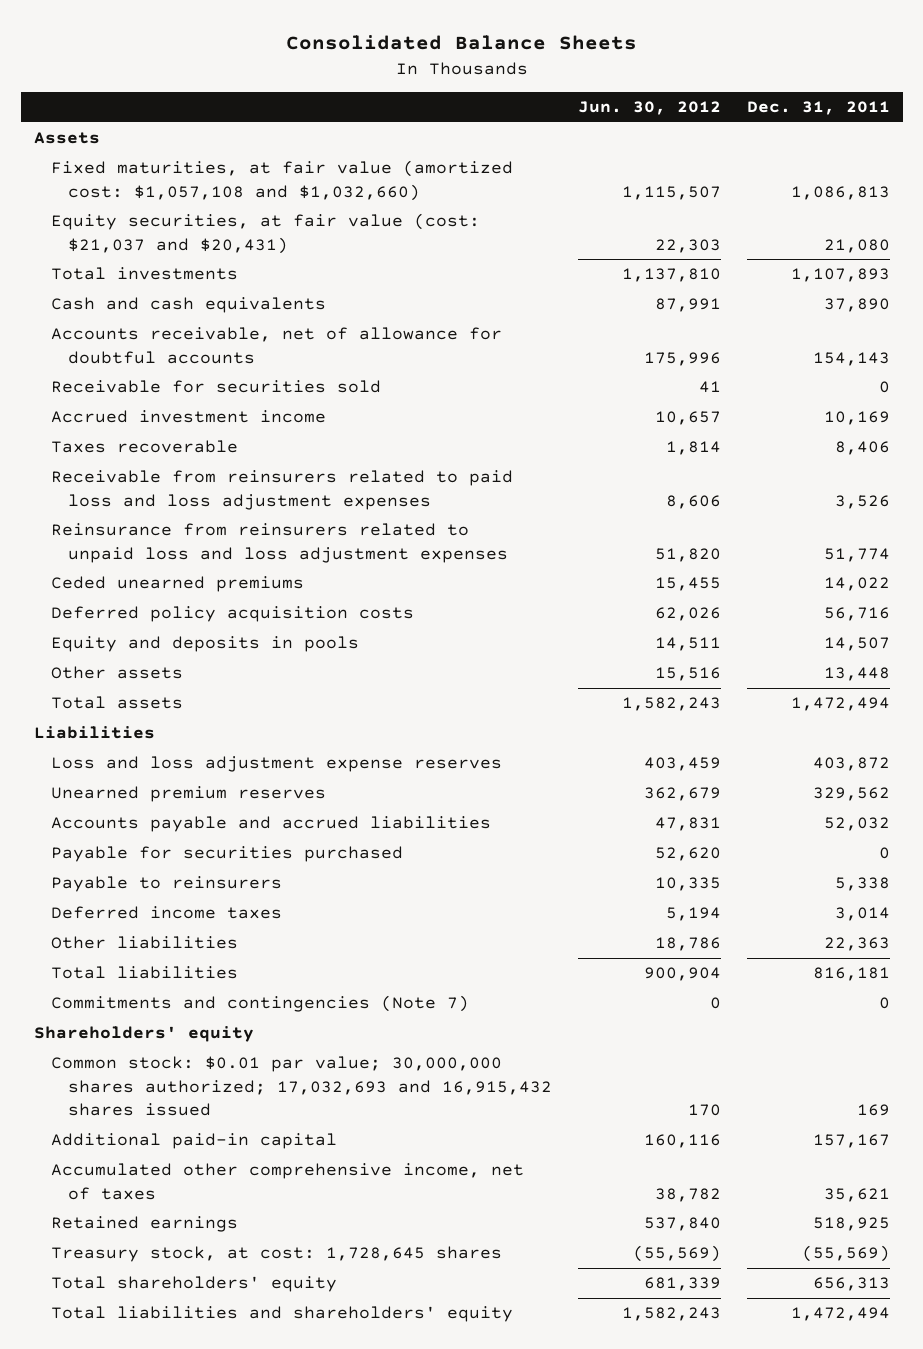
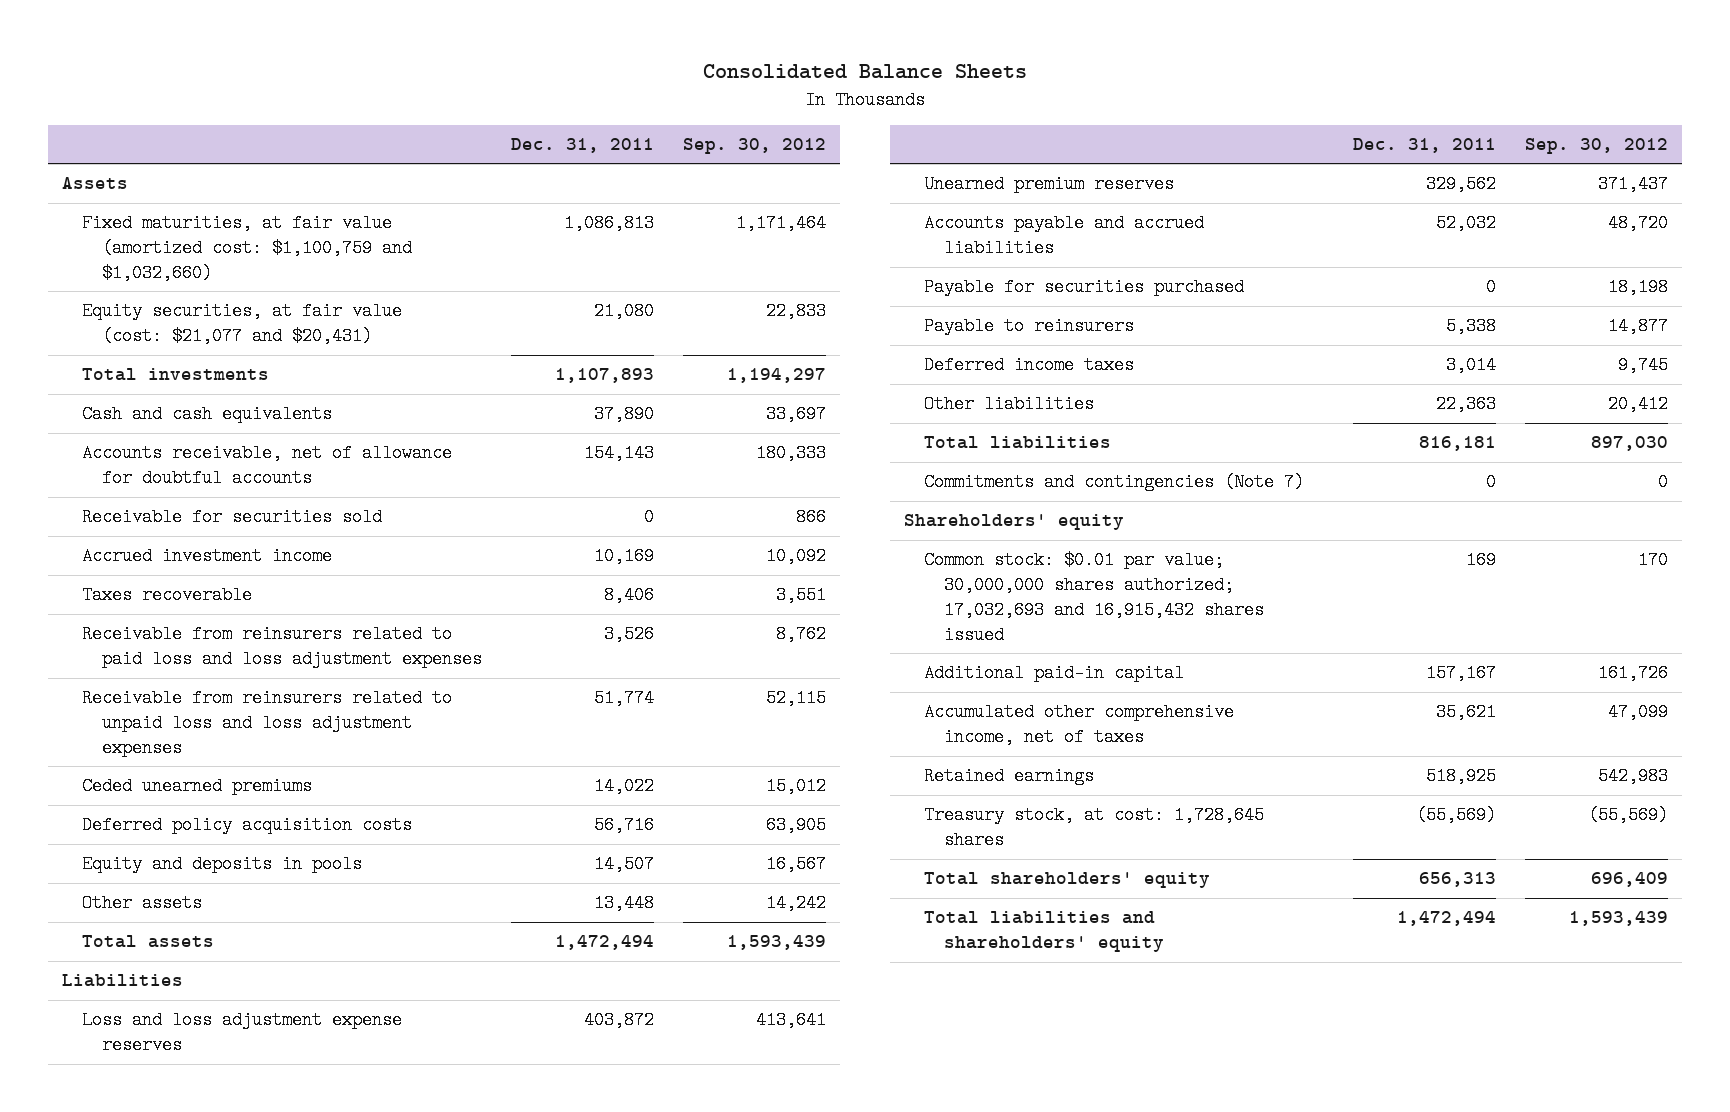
[577,101,721,116] Jun. 30, 2012 -> none
none -> [682,138,826,155] Sep. 30, 2012
[50,160,513,201] Fixed maturities, at fair value (amortized cost: $1,057,108 and $1,032,660) -> [81,214,412,282] Fixed maturities, at fair value (amortized cost: $1,100,759 and $1,032,660)
[50,213,480,254] Equity securities, at fair value (cost: $21,037 and $20,431) -> [81,302,402,346] Equity securities, at fair value (cost: $21,077 and $20,431)
[50,523,508,563] Reinsurance from reinsurers related to unpaid loss and loss adjustment expenses -> [81,689,452,757] Receivable from reinsurers related to unpaid loss and loss adjustment expenses

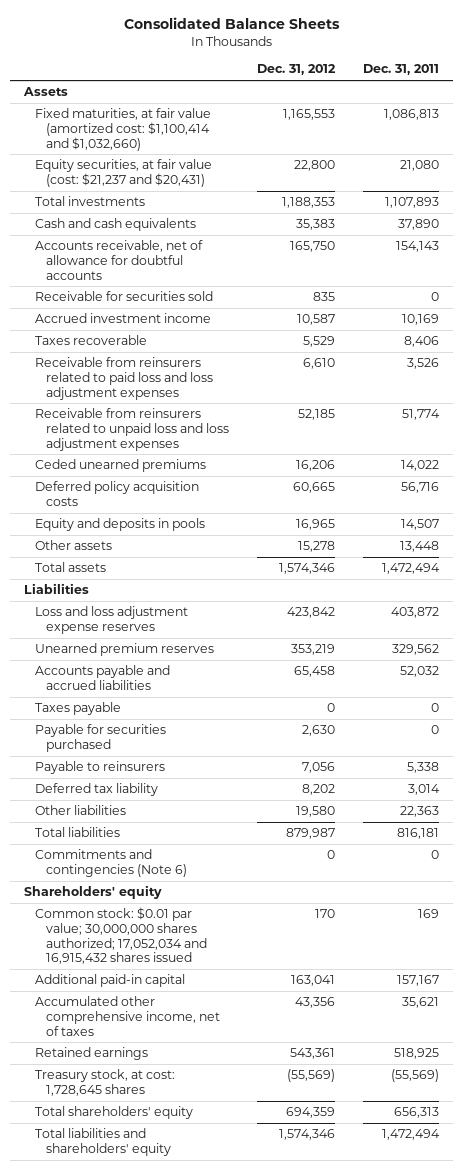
[682,138,826,155] Sep. 30, 2012 -> none
none -> [256,64,336,76] Dec. 31, 2012
[81,214,412,282] Fixed maturities, at fair value (amortized cost: $1,100,759 and $1,032,660) -> [34,108,211,151] Fixed maturities, at fair value (amortized cost: $1,100,414 and $1,032,660)
[81,302,402,346] Equity securities, at fair value (cost: $21,077 and $20,431) -> [34,159,212,187] Equity securities, at fair value (cost: $21,237 and $20,431)
none -> [34,702,121,716] Taxes payable
[923,356,1134,375] Deferred income taxes -> [34,783,158,797] Deferred tax liability
[923,473,1304,492] Commitments and contingencies (Note 7) -> [34,849,187,877] Commitments and contingencies (Note 6)
[923,551,1264,644] Common stock: $0.01 par value; 30,000,000 shares authorized; 17,032,693 and 16,915,432 shares issued -> [34,907,207,965] Common stock: $0.01 par value; 30,000,000 shares authorized; 17,052,034 and 16,915,432 shares issued

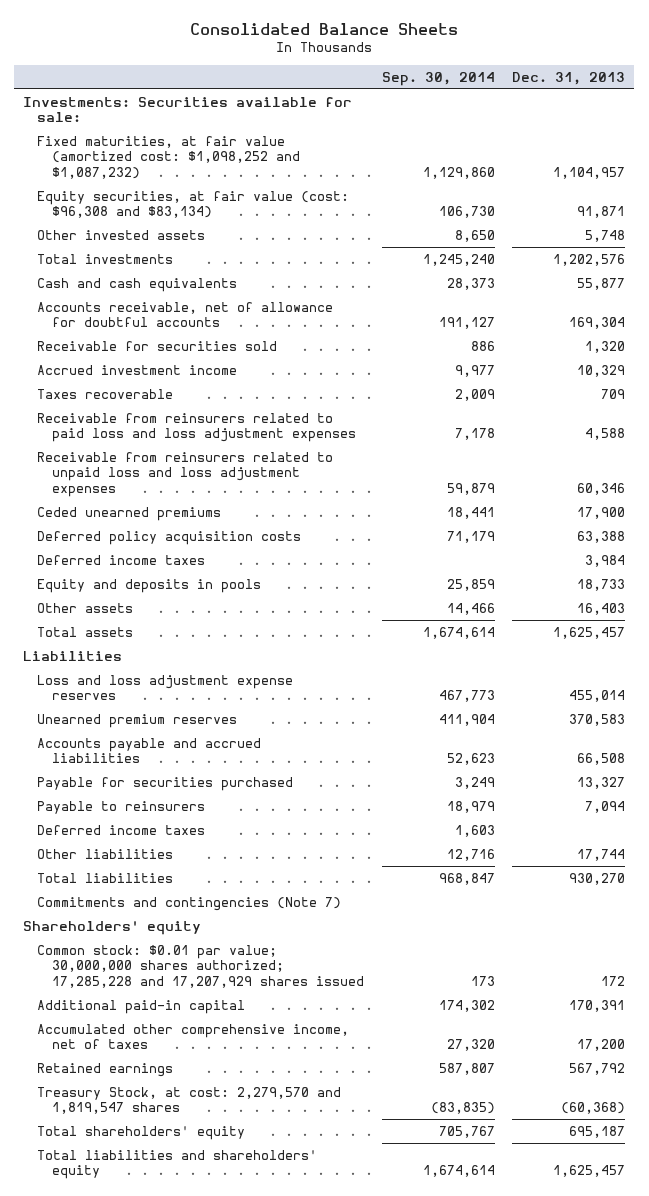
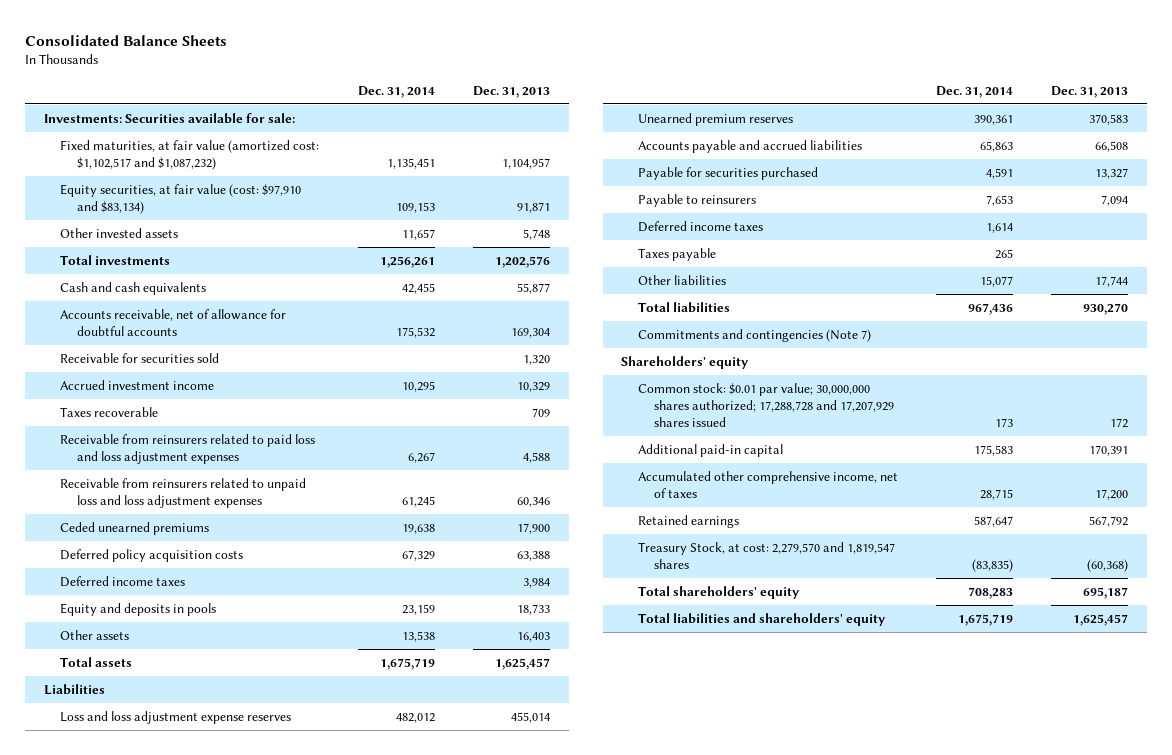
[381,71,495,86] Sep. 30, 2014 -> none
none -> [358,85,436,98] Dec. 31, 2014
[37,135,300,179] Fixed maturities, at fair value (amortized cost: $1,098,252 and $1,087,232) -> [60,139,320,170] Fixed maturities, at fair value (amortized cost: $1,102,517 and $1,087,232)
[37,190,350,219] Equity securities, at fair value (cost: $96,308 and $83,134) -> [60,183,302,214] Equity securities, at fair value (cost: $97,910 and $83,134)
none -> [637,247,716,261] Taxes payable
[37,944,364,988] Common stock: $0.01 par value; 30,000,000 shares authorized; 17,285,228 and 17,207,929 shares issued -> [637,382,895,427] Common stock: $0.01 par value; 30,000,000 shares authorized; 17,288,728 and 17,207,929 shares issued

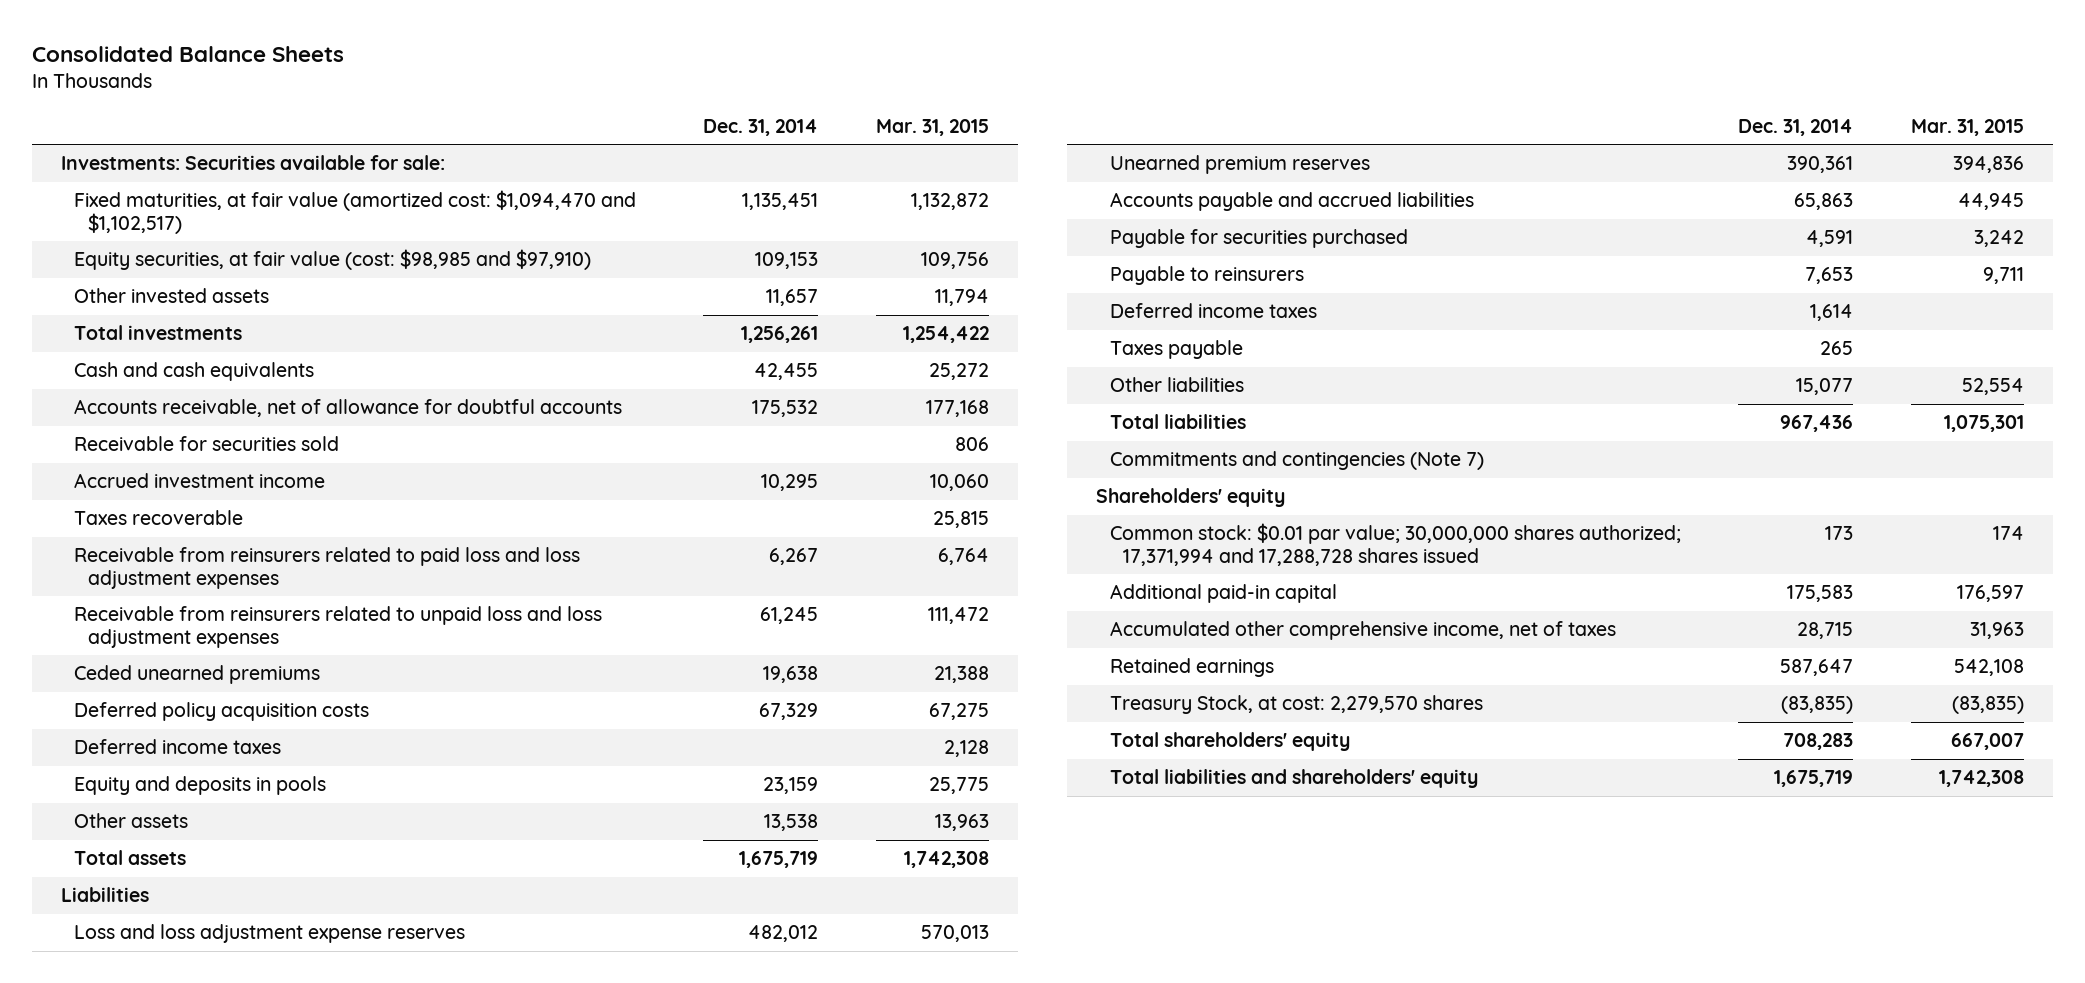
[473,85,551,98] Dec. 31, 2013 -> none
none -> [876,118,990,136] Mar. 31, 2015
[60,139,320,170] Fixed maturities, at fair value (amortized cost: $1,102,517 and $1,087,232) -> [74,190,637,234] Fixed maturities, at fair value (amortized cost: $1,094,470 and $1,102,517)
[60,183,302,214] Equity securities, at fair value (cost: $97,910 and $83,134) -> [74,249,592,271] Equity securities, at fair value (cost: $98,985 and $97,910)
[637,382,895,427] Common stock: $0.01 par value; 30,000,000 shares authorized; 17,288,728 and 17,207,929 shares issued -> [1109,523,1681,566] Common stock: $0.01 par value; 30,000,000 shares authorized; 17,371,994 and 17,288,728 shares issued
[637,541,895,569] Treasury Stock, at cost: 2,279,570 and 1,819,547 shares -> [1109,695,1483,715] Treasury Stock, at cost: 2,279,570 shares

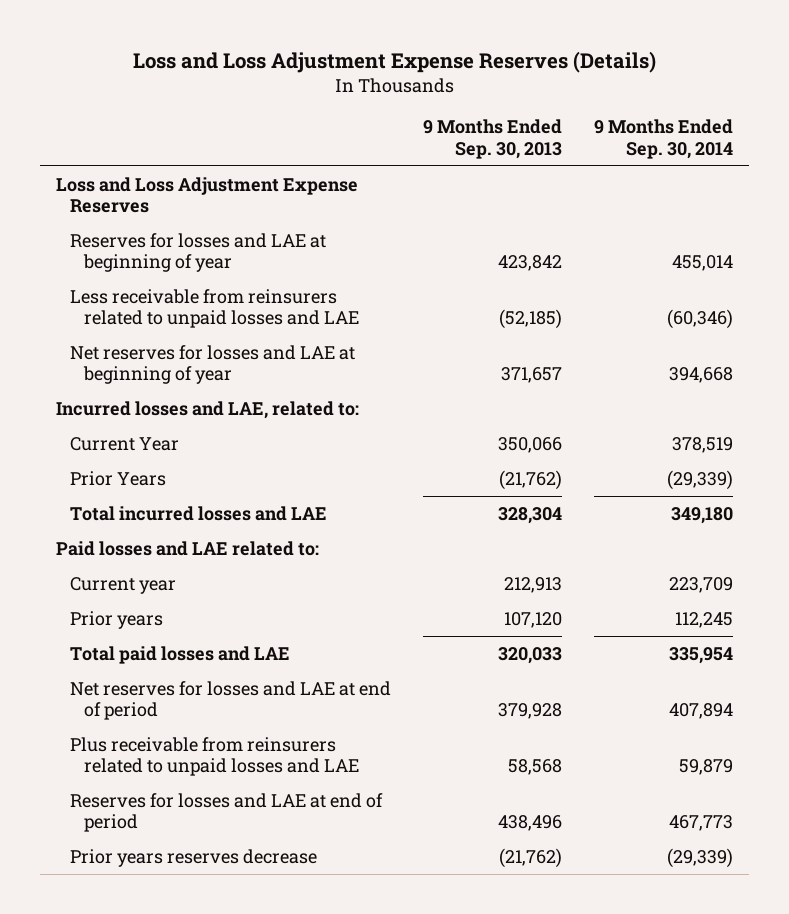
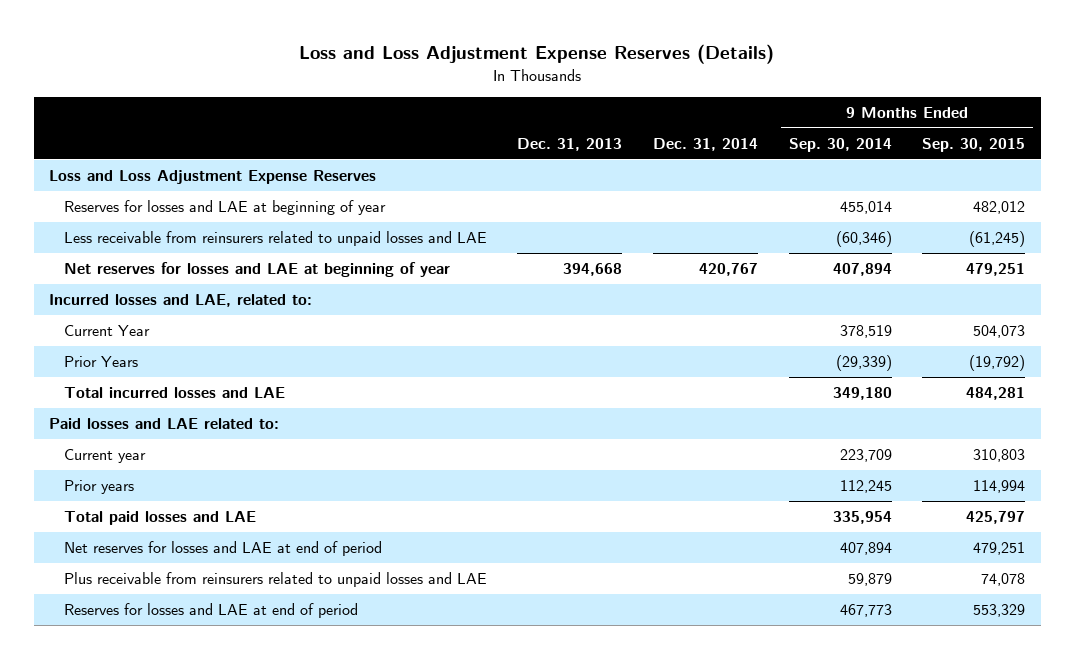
[422,119,562,159] 9 Months Ended Sep. 30, 2013 -> none
none -> [517,137,623,151] Dec. 31, 2013
none -> [652,137,758,151] Dec. 31, 2014
none -> [922,137,1026,152] Sep. 30, 2015
[668,367,733,384] 394,668 -> [832,263,892,277] 407,894
[69,848,317,867] Prior years reserves decrease -> none

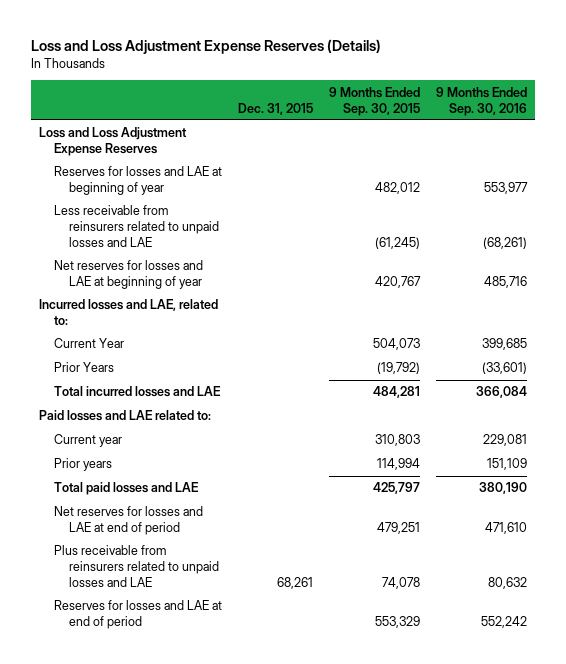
[517,137,623,151] Dec. 31, 2013 -> none
[652,137,758,151] Dec. 31, 2014 -> none
[788,137,892,152] Sep. 30, 2014 -> none
none -> [237,102,313,115] Dec. 31, 2015
none -> [435,86,527,116] 9 Months Ended Sep. 30, 2016
[966,263,1026,277] 479,251 -> [374,276,421,289] 420,767

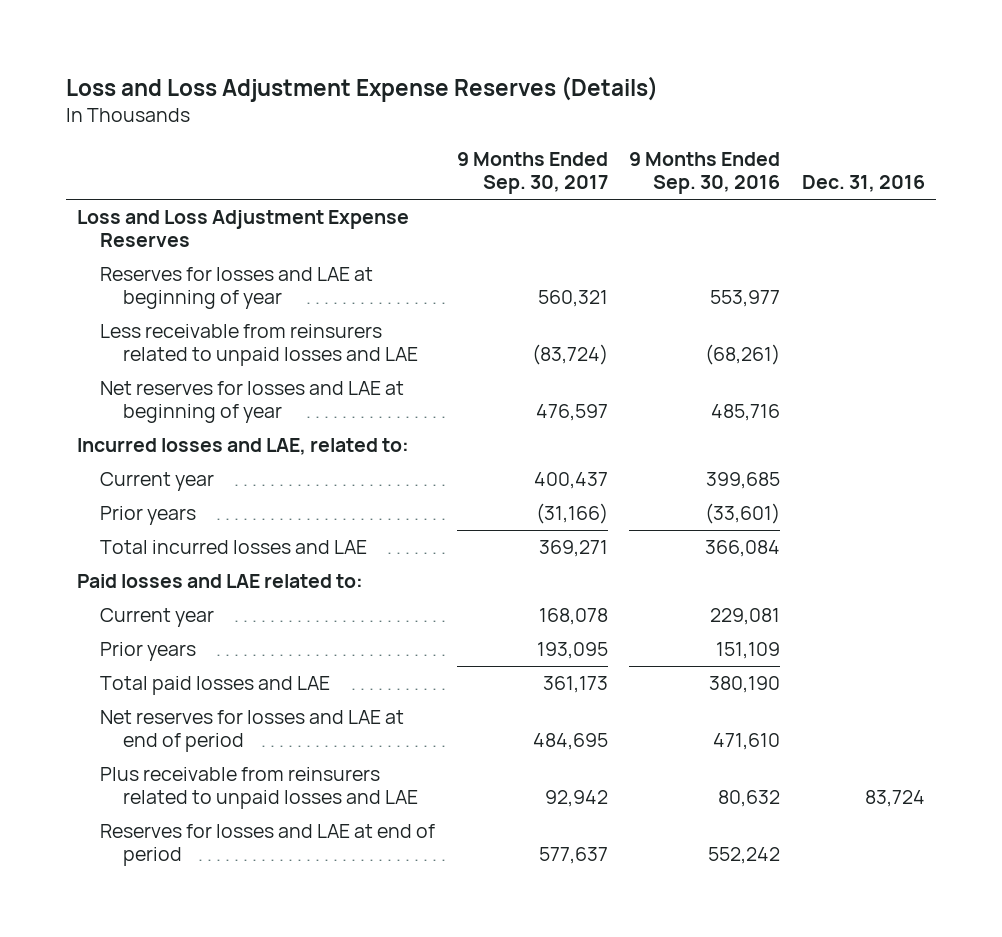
[237,102,313,115] Dec. 31, 2015 -> none
[328,86,420,116] 9 Months Ended Sep. 30, 2015 -> none
none -> [456,152,608,195] 9 Months Ended Sep. 30, 2017
none -> [802,175,926,193] Dec. 31, 2016
[53,338,124,349] Current Year -> [100,472,215,492] Current year
[53,362,114,373] Prior Years -> [100,506,197,526] Prior years

